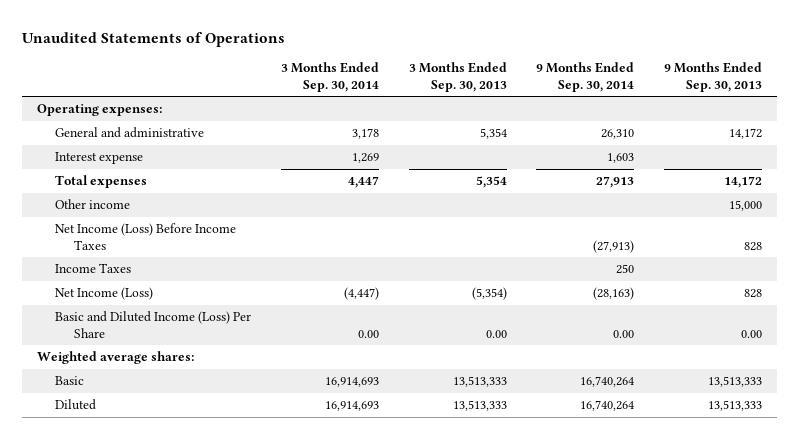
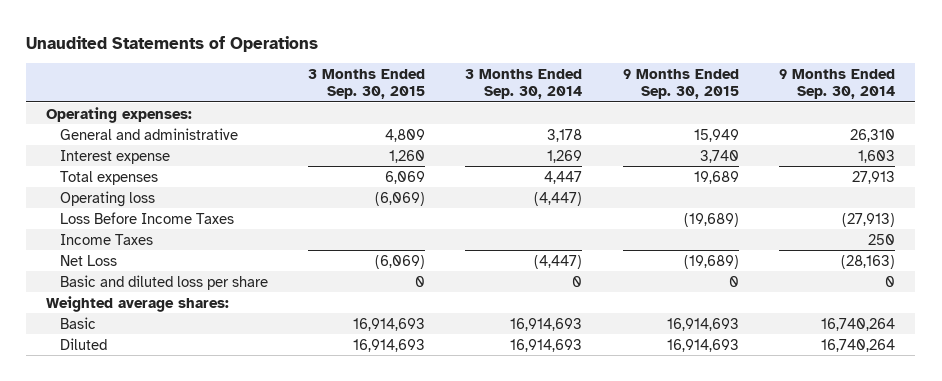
[408,62,507,92] 3 Months Ended Sep. 30, 2013 -> none
[664,62,763,92] 9 Months Ended Sep. 30, 2013 -> none
none -> [308,68,426,100] 3 Months Ended Sep. 30, 2015
none -> [622,68,739,100] 9 Months Ended Sep. 30, 2015
[55,199,131,210] Other income -> none
none -> [59,190,155,207] Operating loss
[55,223,237,250] Net Income (Loss) Before Income Taxes -> [59,211,234,224] Loss Before Income Taxes
[55,287,154,301] Net Income (Loss) -> [59,254,117,266] Net Loss
[55,311,252,338] Basic and Diluted Income (Loss) Per Share -> [59,274,268,290] Basic and diluted loss per share
[357,329,379,338] 0.00 -> [572,275,583,287] 0
[613,329,635,338] 0.00 -> [885,275,896,287] 0

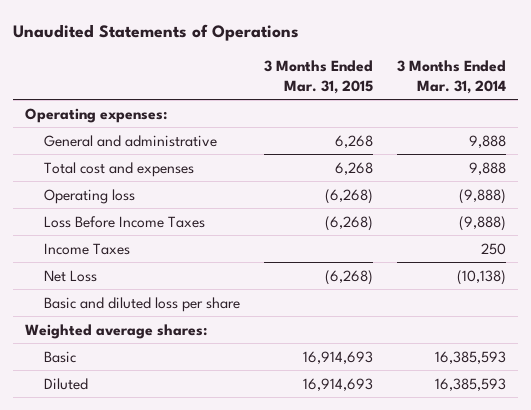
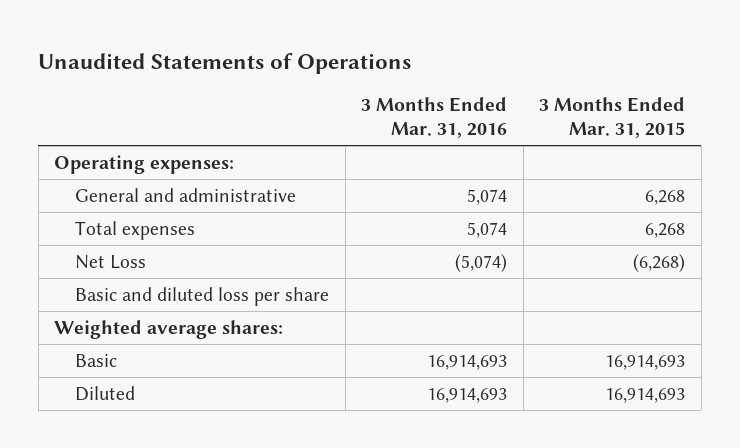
[397,59,507,94] 3 Months Ended Mar. 31, 2014 -> none
none -> [361,96,508,139] 3 Months Ended Mar. 31, 2016
[44,188,136,204] Operating loss -> none
[44,215,206,228] Loss Before Income Taxes -> none
[44,242,131,255] Income Taxes -> none
[44,161,195,177] Total cost and expenses -> [75,220,196,240] Total expenses

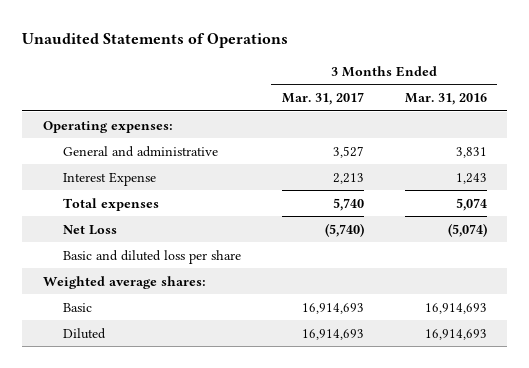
[539,96,686,139] 3 Months Ended Mar. 31, 2015 -> none
none -> [281,92,364,106] Mar. 31, 2017
[467,188,508,205] 5,074 -> [455,146,487,158] 3,831
none -> [62,171,156,186] Interest Expense

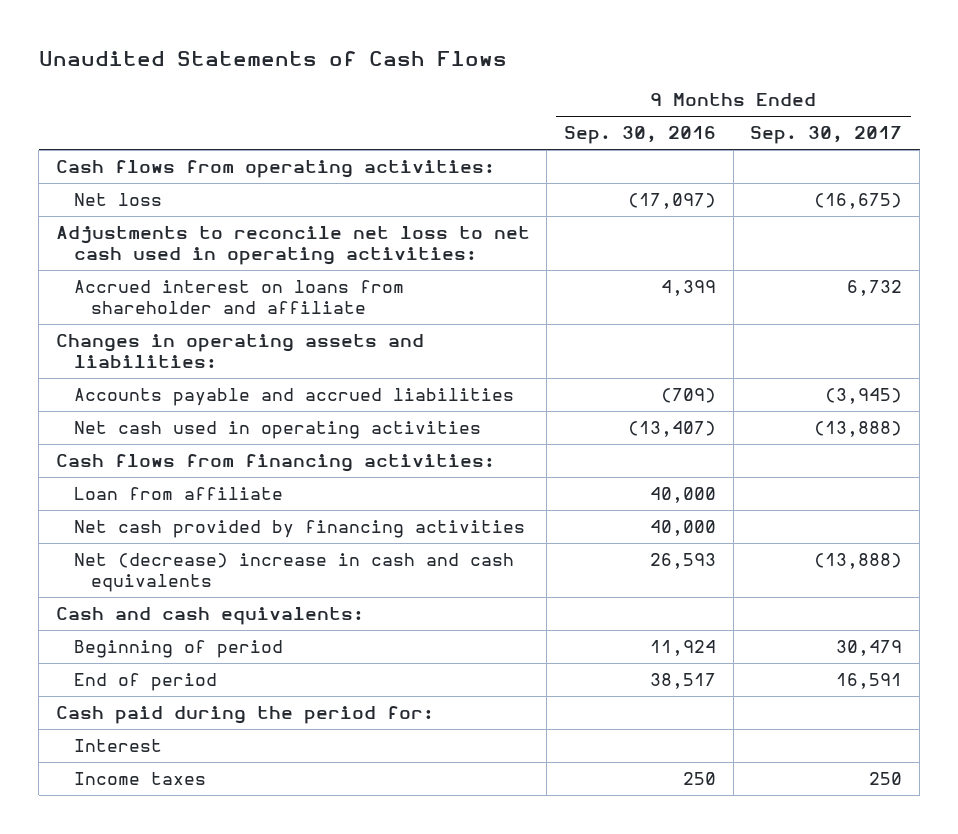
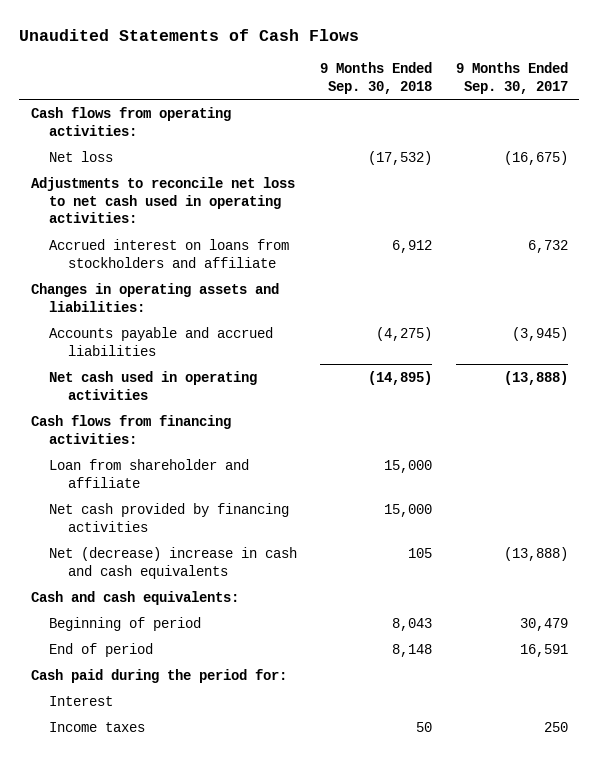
[564,126,717,145] Sep. 30, 2016 -> none
none -> [320,62,433,94] 9 Months Ended Sep. 30, 2018
[73,280,404,314] Accrued interest on loans from shareholder and affiliate -> [49,238,290,268] Accrued interest on loans from stockholders and affiliate
[73,487,283,501] Loan from affiliate -> [49,458,250,488] Loan from shareholder and affiliate

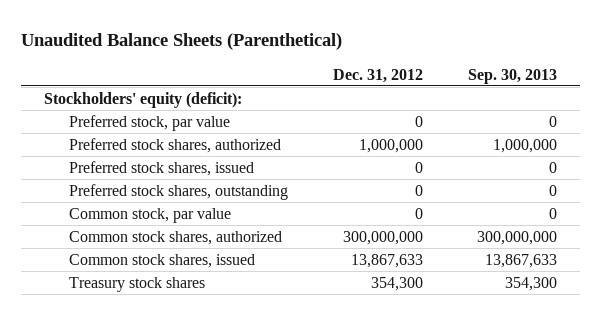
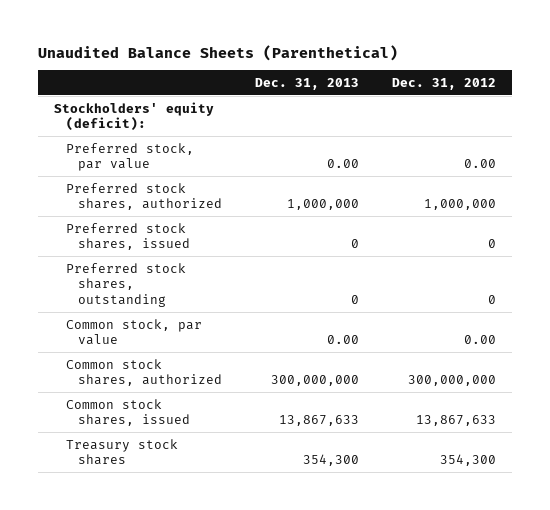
[468,68,558,84] Sep. 30, 2013 -> none
none -> [254,77,359,90] Dec. 31, 2013
[414,115,423,127] 0 -> [463,159,496,169] 0.00
[414,207,423,219] 0 -> [463,335,496,345] 0.00

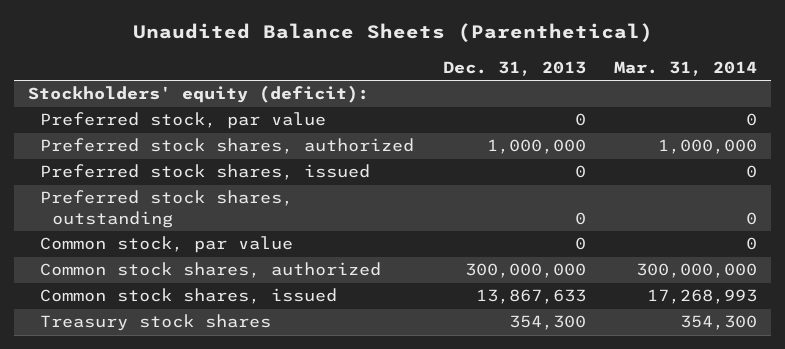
[391,77,496,90] Dec. 31, 2012 -> none
none -> [614,60,758,76] Mar. 31, 2014
[326,159,359,169] 0.00 -> [574,113,586,127] 0
[326,335,359,345] 0.00 -> [574,237,586,251] 0

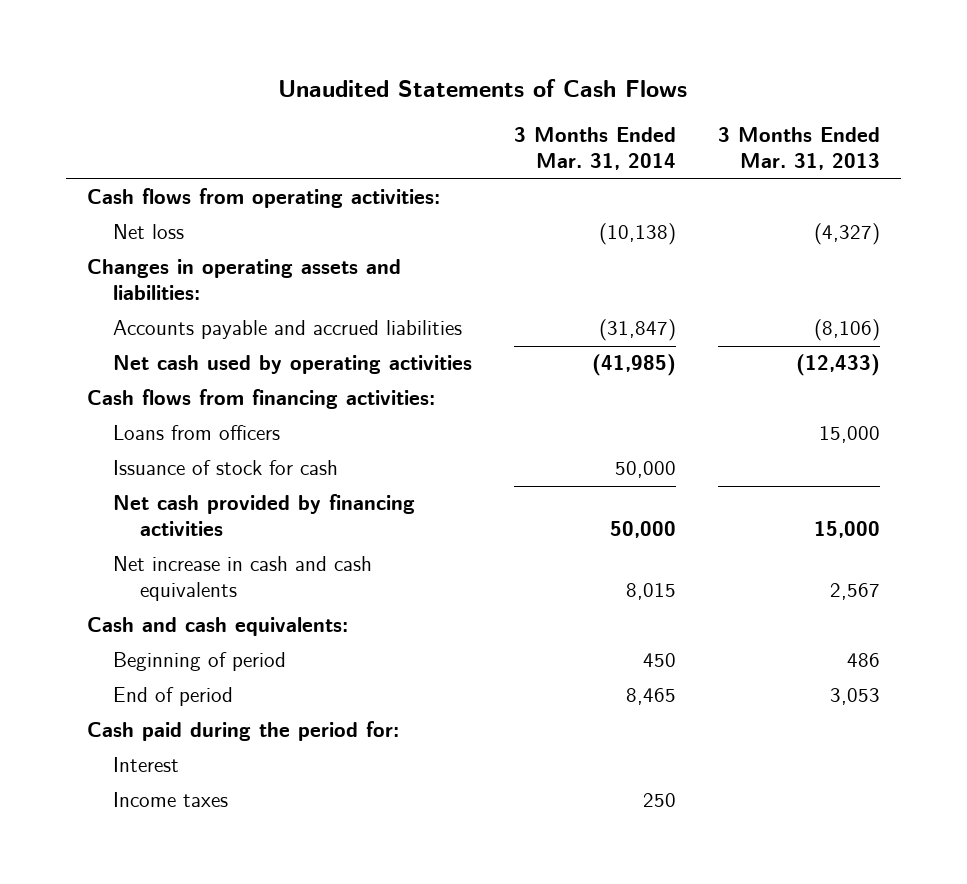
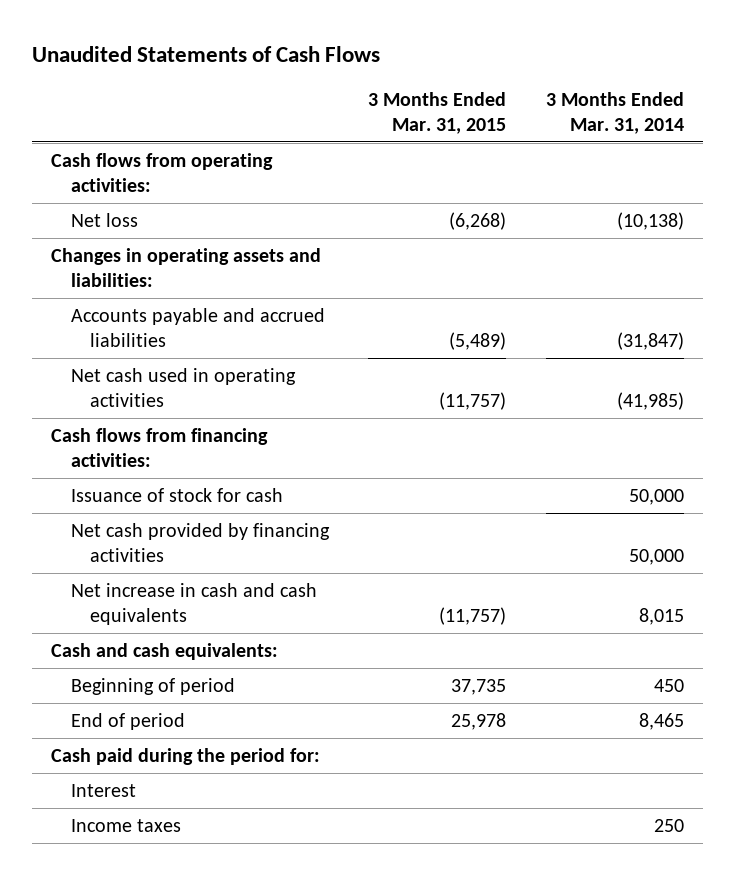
[718,127,881,171] 3 Months Ended Mar. 31, 2013 -> none
none -> [368,91,507,134] 3 Months Ended Mar. 31, 2015
[113,355,473,375] Net cash used by operating activities -> [70,367,296,407] Net cash used in operating activities
[113,425,281,441] Loans from officers -> none

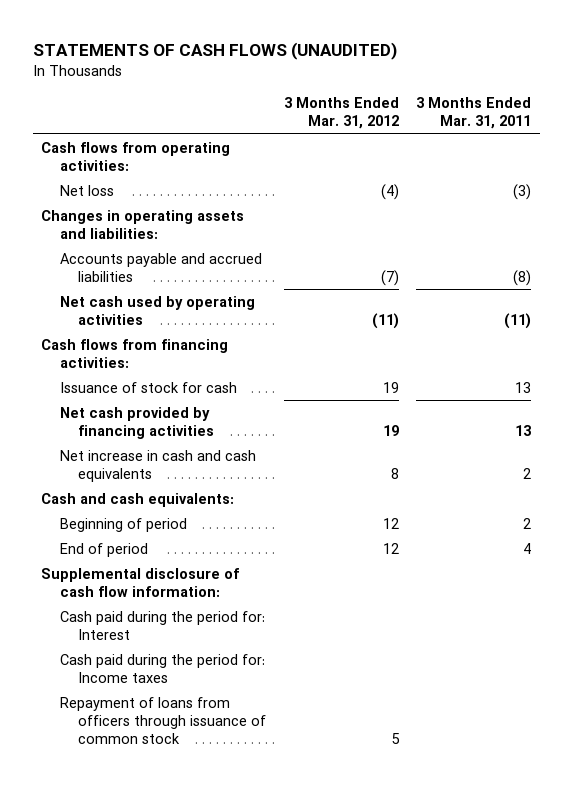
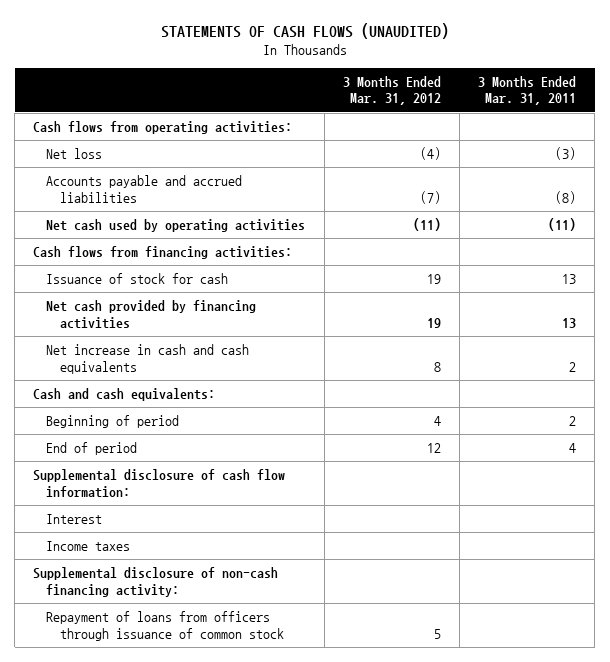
[41,209,245,240] Changes in operating assets and liabilities: -> none
[382,517,399,529] 12 -> [433,416,441,427] 4
[59,610,265,641] Cash paid during the period for: Interest -> [46,514,103,525] Interest
[59,653,265,684] Cash paid during the period for: Income taxes -> [46,541,131,552] Income taxes
none -> [33,567,279,597] Supplemental disclosure of non-cash financing activity:

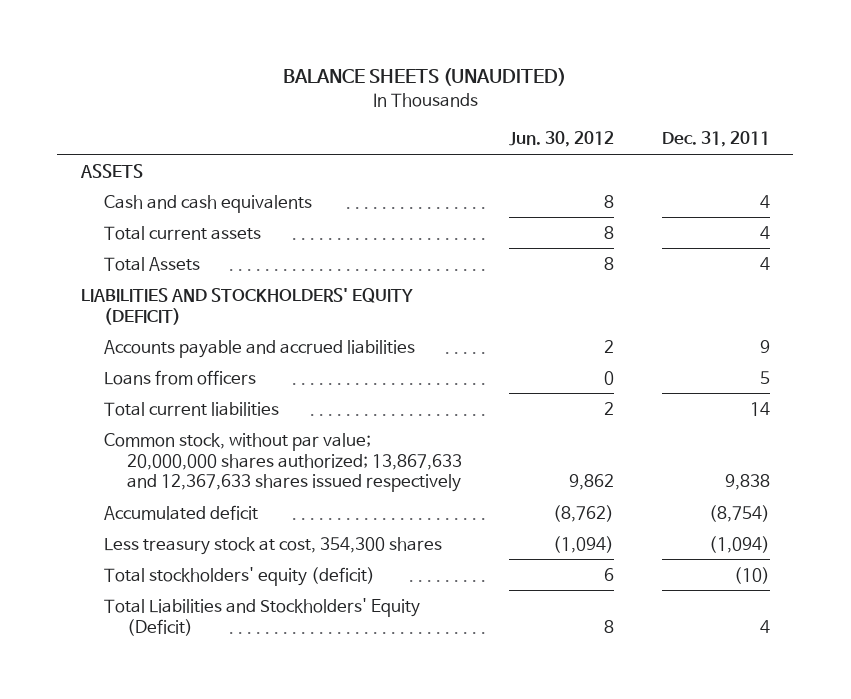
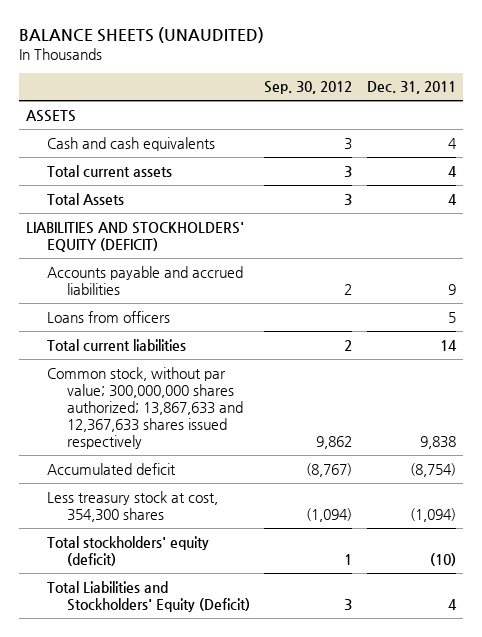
[509,131,615,148] Jun. 30, 2012 -> none
none -> [264,81,353,95] Sep. 30, 2012
[103,432,462,493] Common stock, without par value; 20,000,000 shares authorized; 13,867,633 and 12,367,633 shares issued respectively -> [46,366,244,449] Common stock, without par value; 300,000,000 shares authorized; 13,867,633 and 12,367,633 shares issued respectively

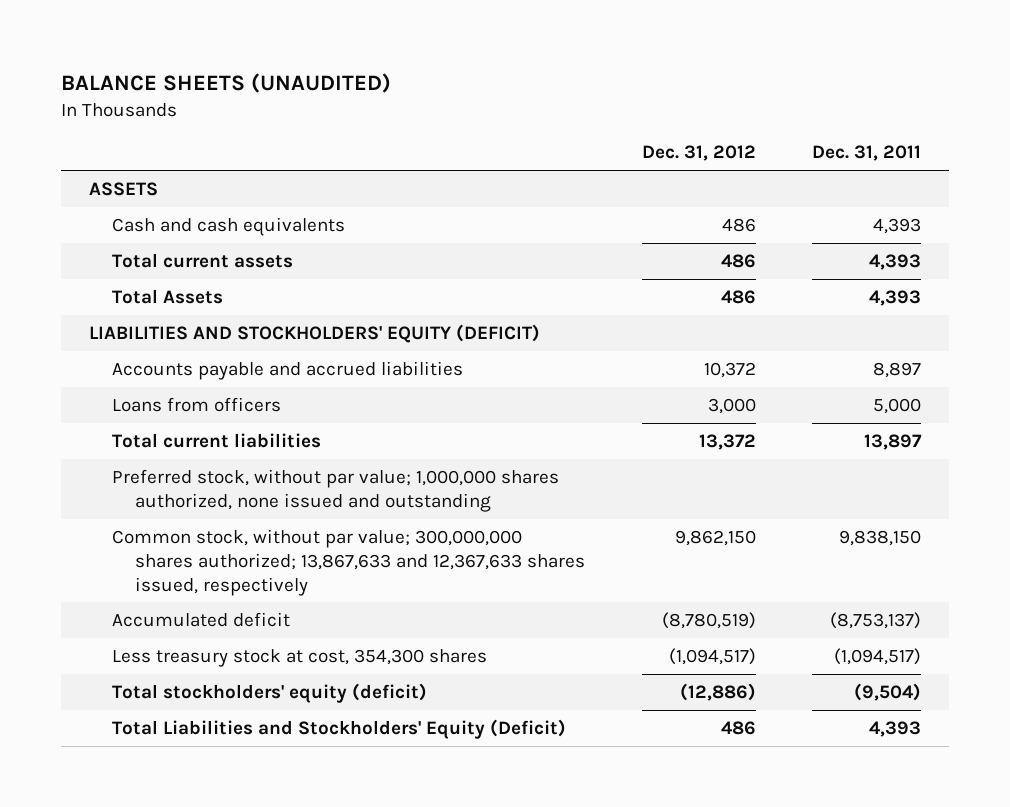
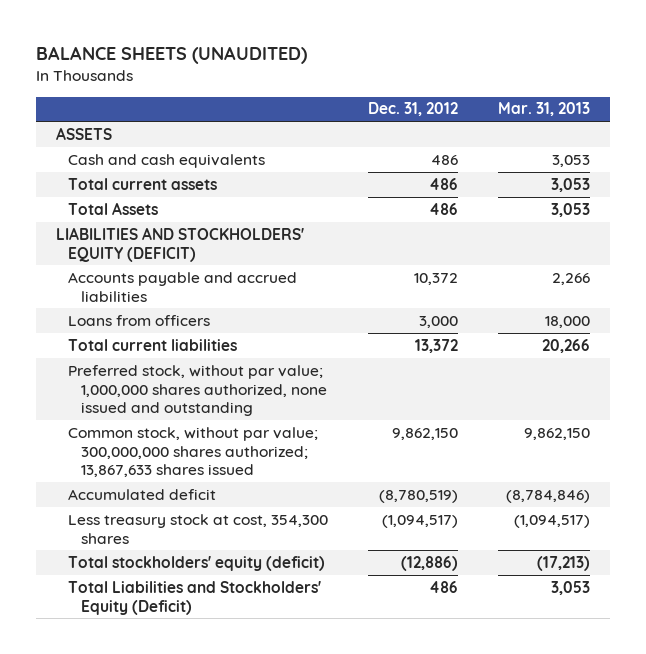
[811,145,921,162] Dec. 31, 2011 -> none
none -> [498,102,591,117] Mar. 31, 2013
[111,528,586,596] Common stock, without par value; 300,000,000 shares authorized; 13,867,633 and 12,367,633 shares issued, respectively -> [68,426,319,478] Common stock, without par value; 300,000,000 shares authorized; 13,867,633 shares issued

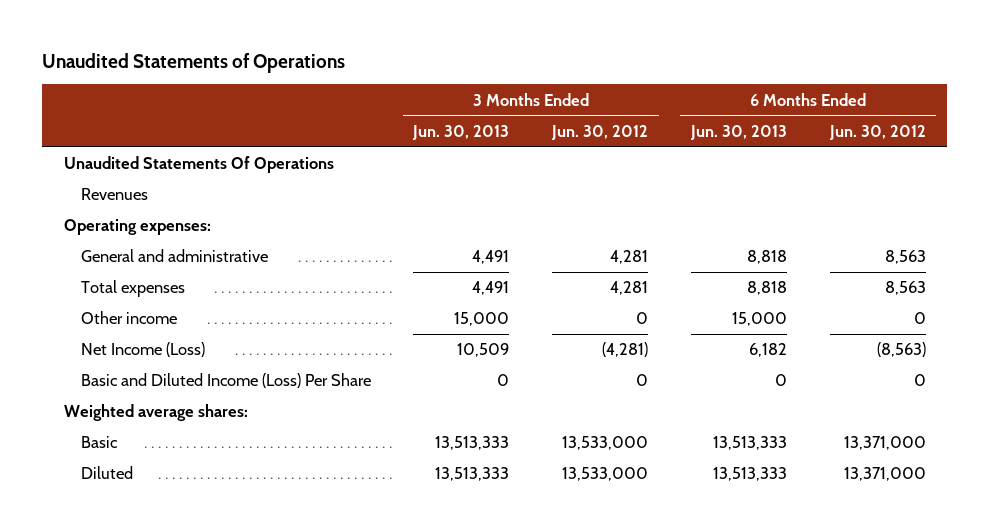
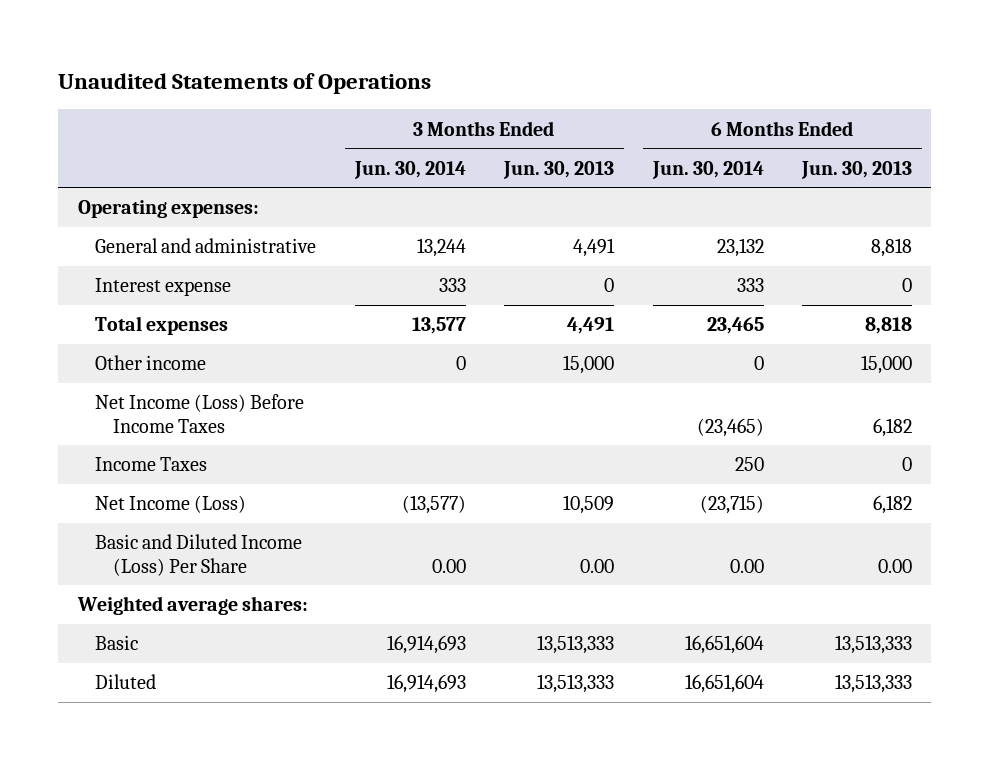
[551,124,649,140] Jun. 30, 2012 -> none
[828,124,926,140] Jun. 30, 2012 -> none
none -> [353,160,466,179] Jun. 30, 2014
none -> [651,160,764,179] Jun. 30, 2014
[63,156,334,174] Unaudited Statements Of Operations -> none
[80,188,148,201] Revenues -> none
none -> [95,278,232,297] Interest expense
none -> [95,394,305,433] Net Income (Loss) Before Income Taxes
none -> [95,457,208,472] Income Taxes
[497,374,510,387] 0 -> [580,558,615,573] 0.00
[774,374,787,387] 0 -> [877,558,912,573] 0.00

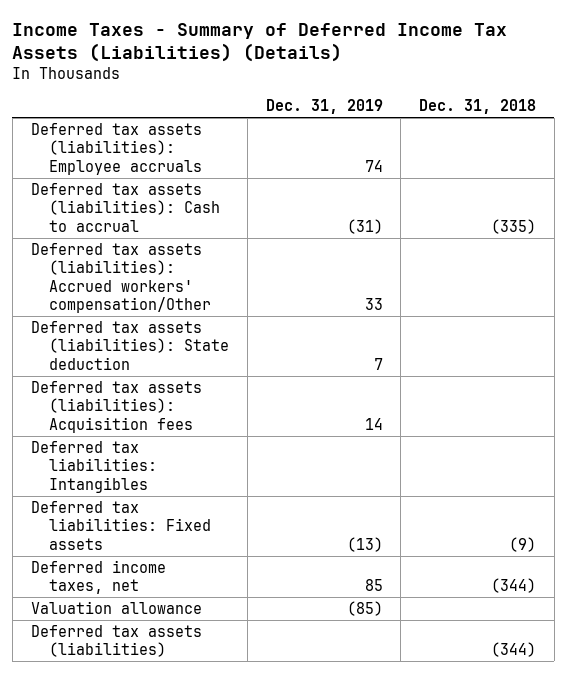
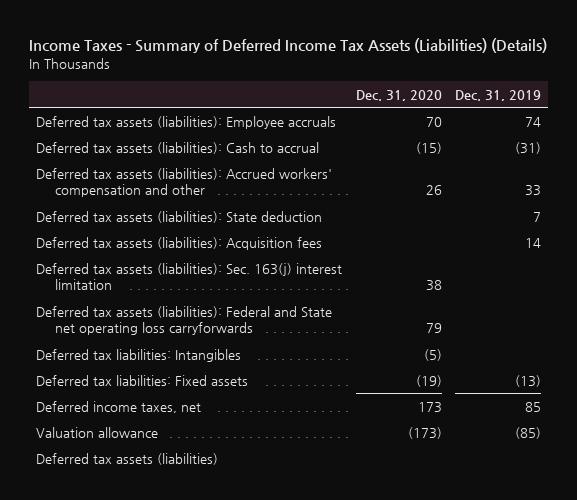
[419,99,537,115] Dec. 31, 2018 -> none
none -> [355,89,442,101] Dec. 31, 2020
[30,243,211,313] Deferred tax assets (liabilities): Accrued workers' compensation/Other -> [36,167,333,198] Deferred tax assets (liabilities): Accrued workers' compensation and other
none -> [36,262,343,291] Deferred tax assets (liabilities): Sec. 163(j) interest limitation
none -> [36,305,333,336] Deferred tax assets (liabilities): Federal and State net operating loss carryforwards

